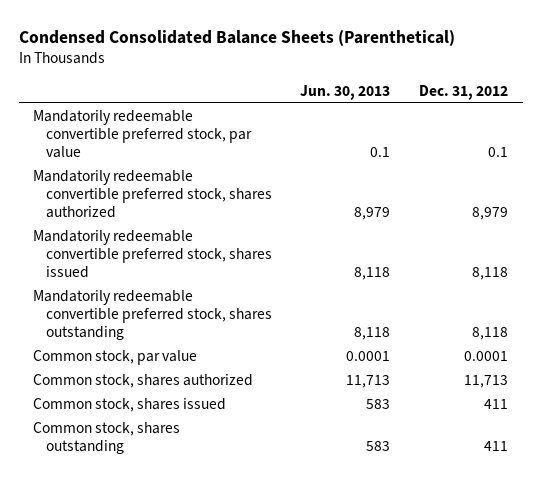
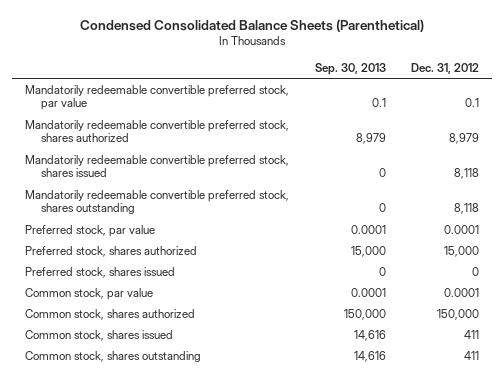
[300,84,391,100] Jun. 30, 2013 -> none
none -> [314,62,386,75] Sep. 30, 2013
none -> [24,224,155,237] Preferred stock, par value
none -> [24,245,197,257] Preferred stock, shares authorized
none -> [24,266,175,278] Preferred stock, shares issued
[464,374,509,388] 11,713 -> [437,308,480,320] 150,000

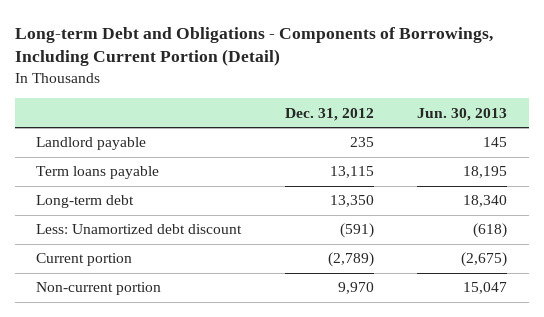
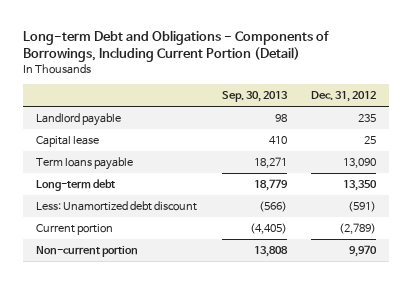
[417,107,508,121] Jun. 30, 2013 -> none
none -> [221,91,288,103] Sep. 30, 2013
none -> [35,135,99,147] Capital lease
[329,166,374,179] 13,115 -> [343,157,377,168] 13,090

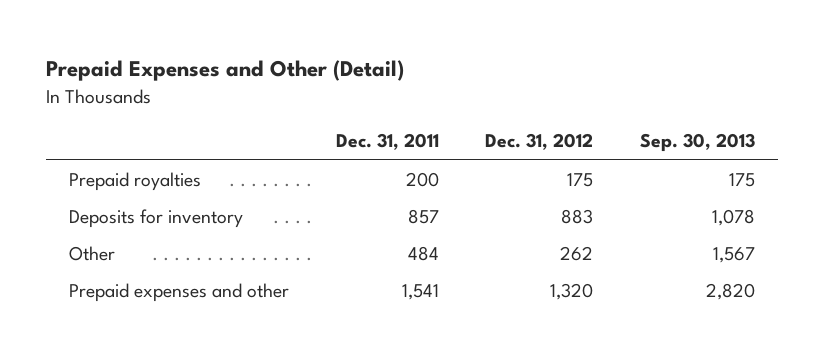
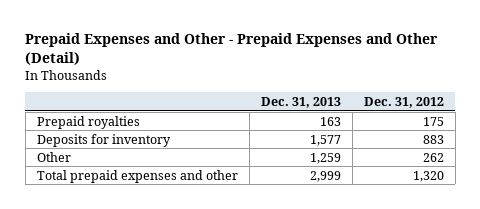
[45,60,404,82] Prepaid Expenses and Other (Detail) -> [25,33,439,66] Prepaid Expenses and Other - Prepaid Expenses and Other (Detail)
[335,133,439,151] Dec. 31, 2011 -> none
[639,133,755,153] Sep. 30, 2013 -> none
none -> [260,97,341,109] Dec. 31, 2013
[68,283,289,303] Prepaid expenses and other -> [36,169,238,183] Total prepaid expenses and other

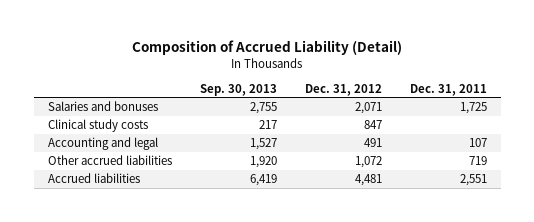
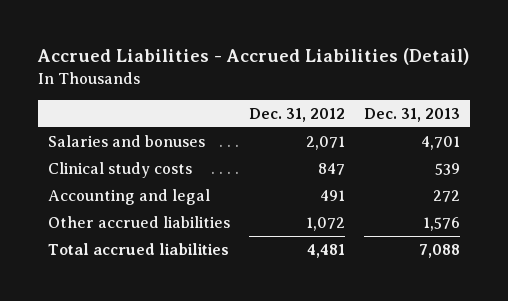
[132,39,403,55] Composition of Accrued Liability (Detail) -> [36,48,469,66] Accrued Liabilities - Accrued Liabilities (Detail)
[199,83,277,96] Sep. 30, 2013 -> none
[409,83,487,96] Dec. 31, 2011 -> none
none -> [364,107,461,122] Dec. 31, 2013
[47,173,140,184] Accrued liabilities -> [47,243,229,256] Total accrued liabilities

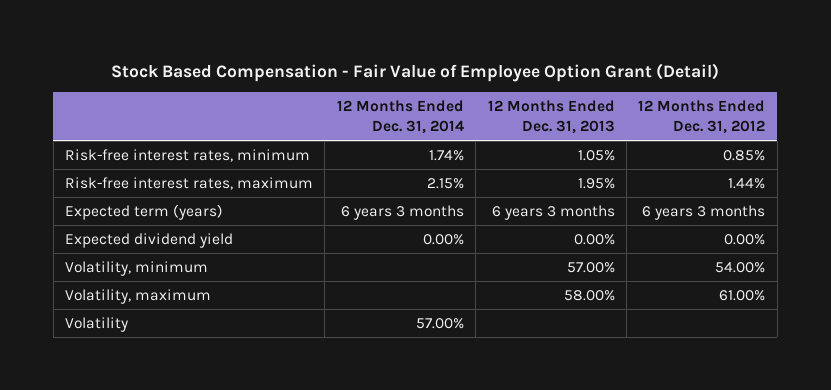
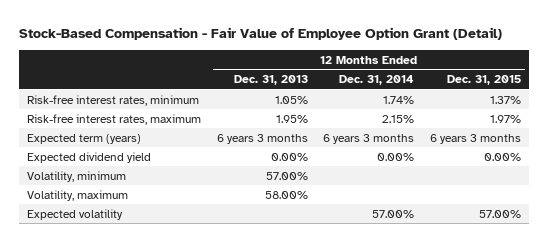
[111,63,720,83] Stock Based Compensation - Fair Value of Employee Option Grant (Detail) -> [19,27,503,41] Stock-Based Compensation - Fair Value of Employee Option Grant (Detail)
[638,100,766,135] 12 Months Ended Dec. 31, 2012 -> none
none -> [446,75,521,86] Dec. 31, 2015
[65,316,129,332] Volatility -> [26,208,123,220] Expected volatility

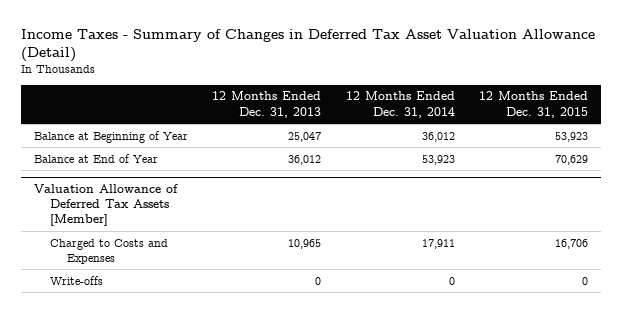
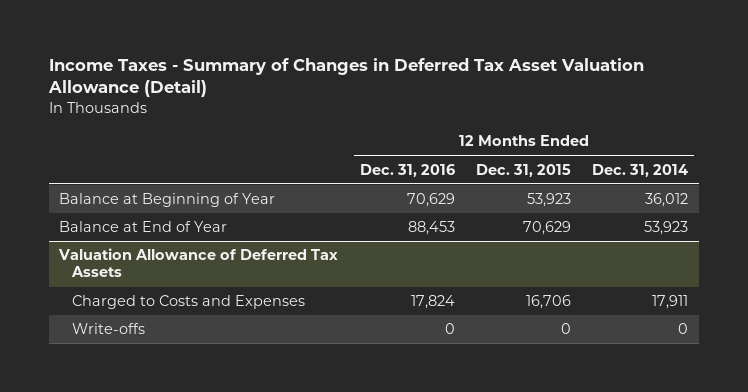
[212,91,322,118] 12 Months Ended Dec. 31, 2013 -> none
none -> [359,163,455,177] Dec. 31, 2016
[33,184,178,227] Valuation Allowance of Deferred Tax Assets [Member] -> [58,248,339,278] Valuation Allowance of Deferred Tax Assets

